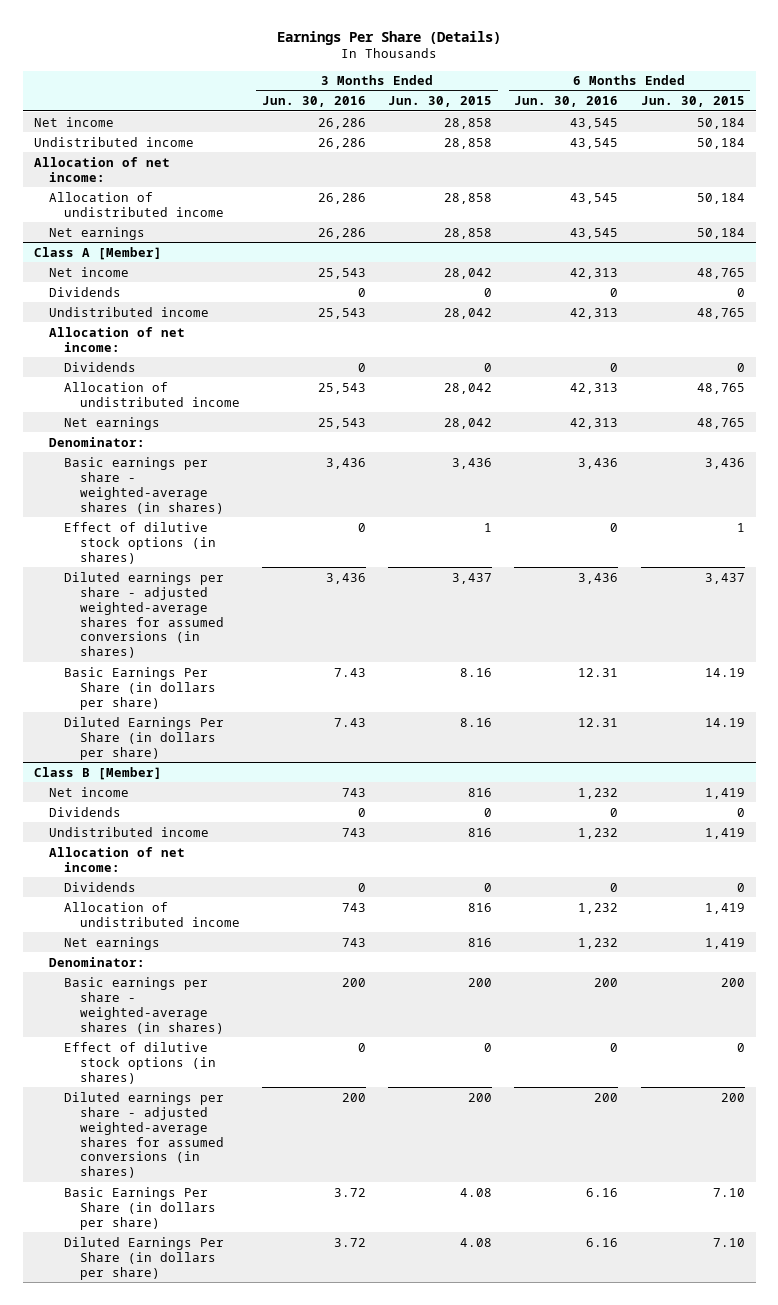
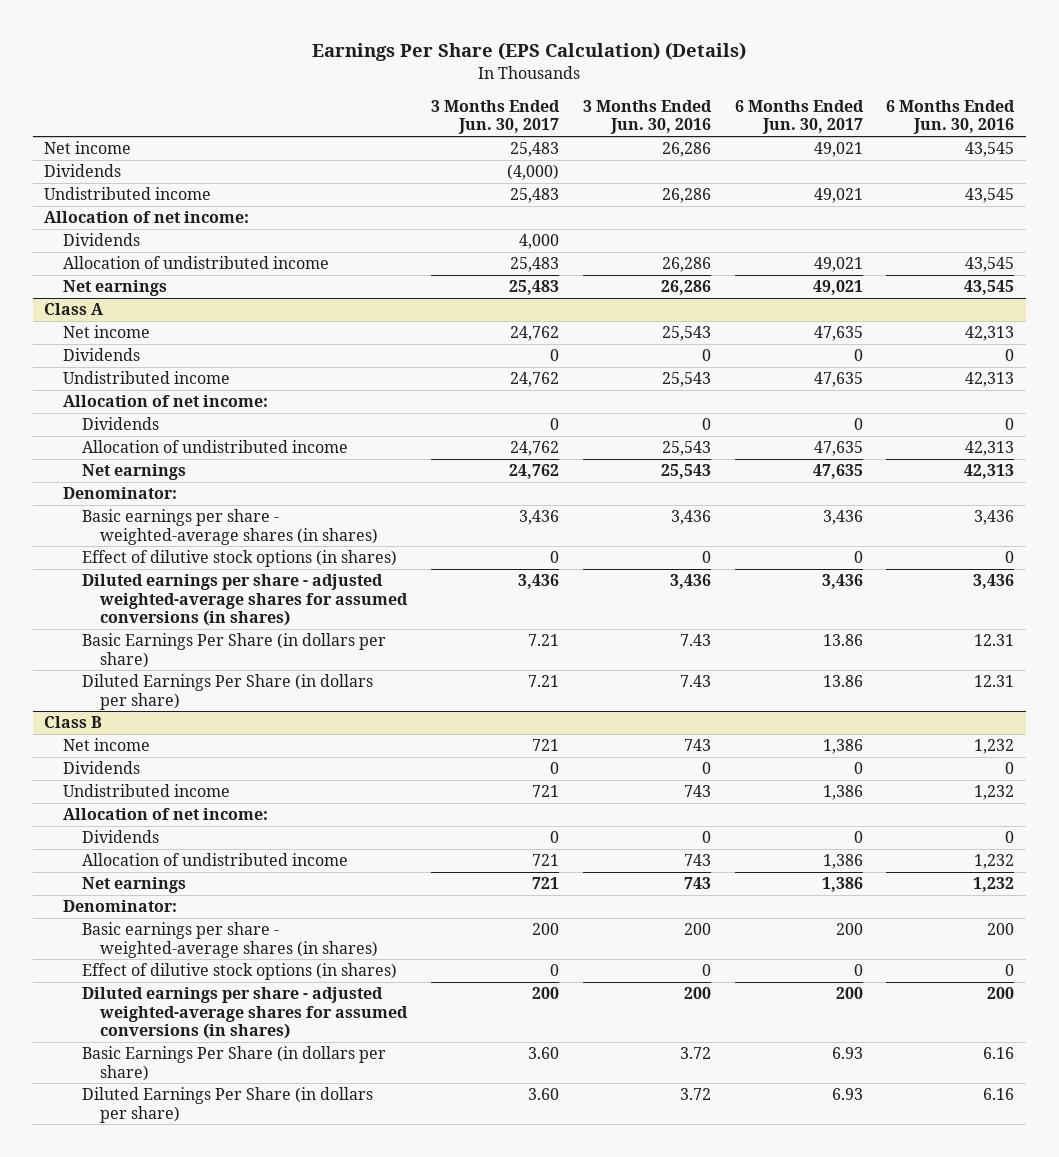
[277,30,502,45] Earnings Per Share (Details) -> [312,42,747,62] Earnings Per Share (EPS Calculation) (Details)
[388,96,493,108] Jun. 30, 2015 -> none
[640,96,745,108] Jun. 30, 2015 -> none
none -> [431,99,561,135] 3 Months Ended Jun. 30, 2017
none -> [734,99,864,135] 6 Months Ended Jun. 30, 2017
none -> [44,164,122,178] Dividends
none -> [63,233,141,247] Dividends
[33,246,162,260] Class A [Member] -> [44,303,105,316] Class A
[33,766,162,780] Class B [Member] -> [44,716,103,729] Class B

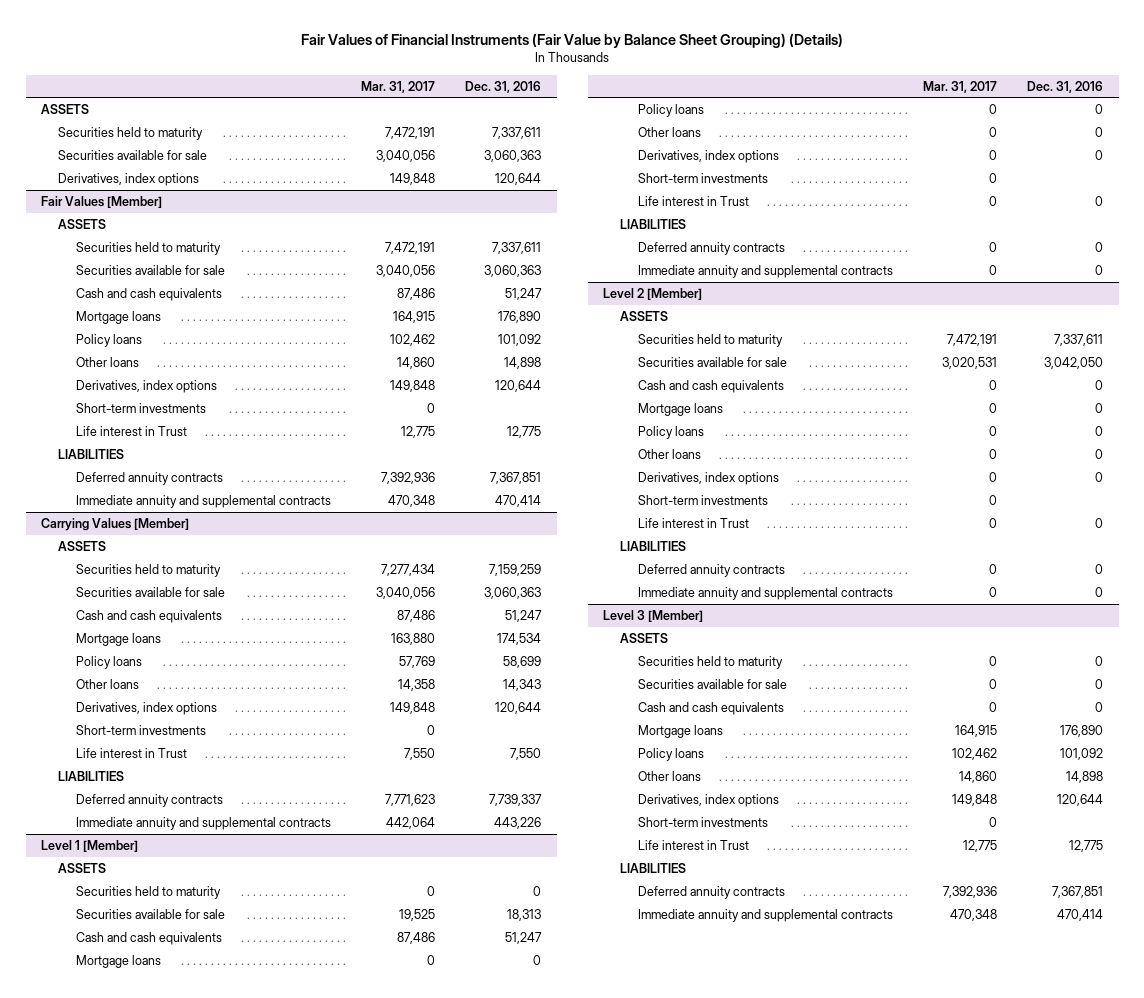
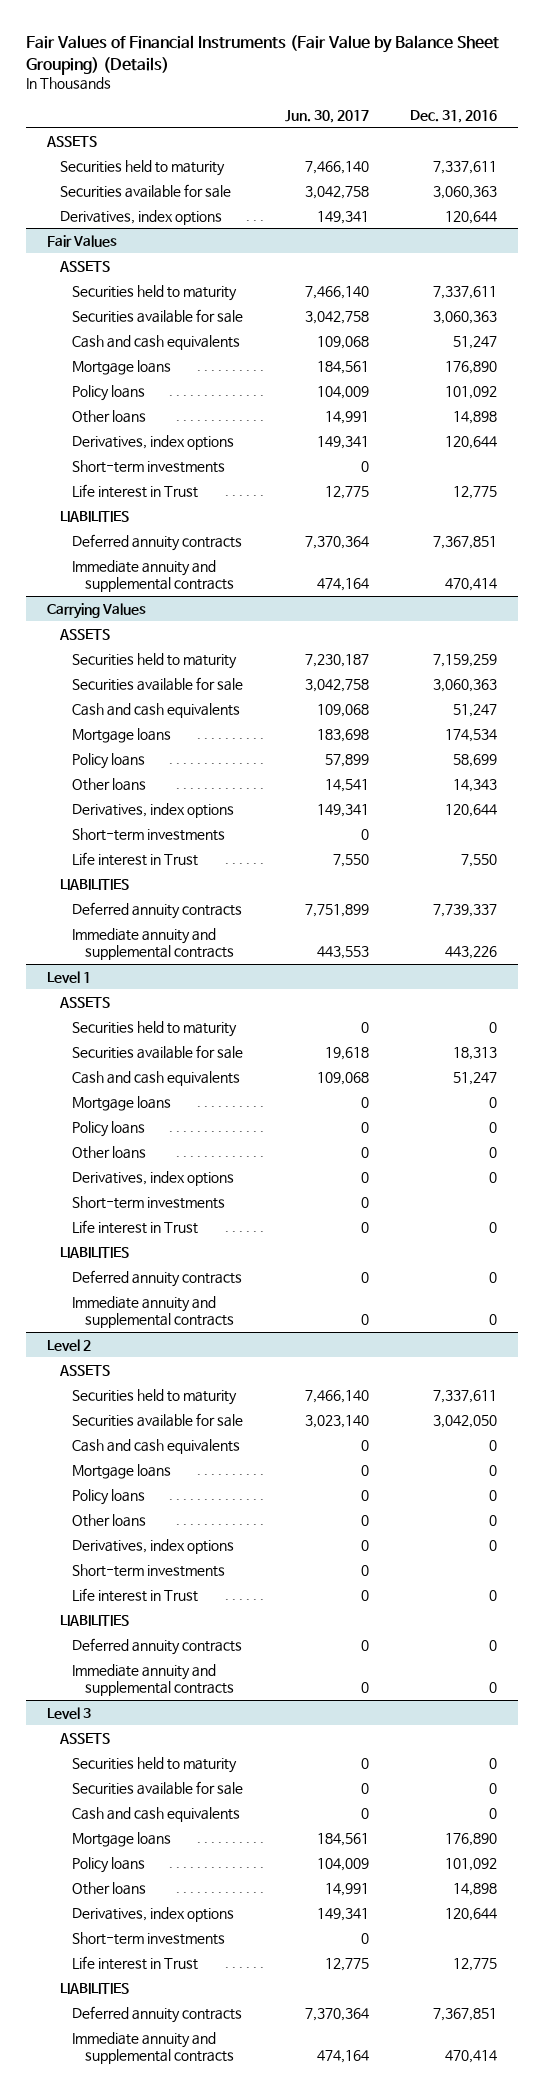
[361,80,436,93] Mar. 31, 2017 -> none
none -> [284,109,369,123] Jun. 30, 2017
[40,195,162,208] Fair Values [Member] -> [47,234,118,247] Fair Values
[40,517,189,531] Carrying Values [Member] -> [47,602,147,619] Carrying Values
[40,839,138,852] Level 1 [Member] -> [47,970,92,983] Level 1
[602,287,702,300] Level 2 [Member] -> [47,1338,92,1351] Level 2
[602,609,703,622] Level 3 [Member] -> [47,1706,92,1719] Level 3

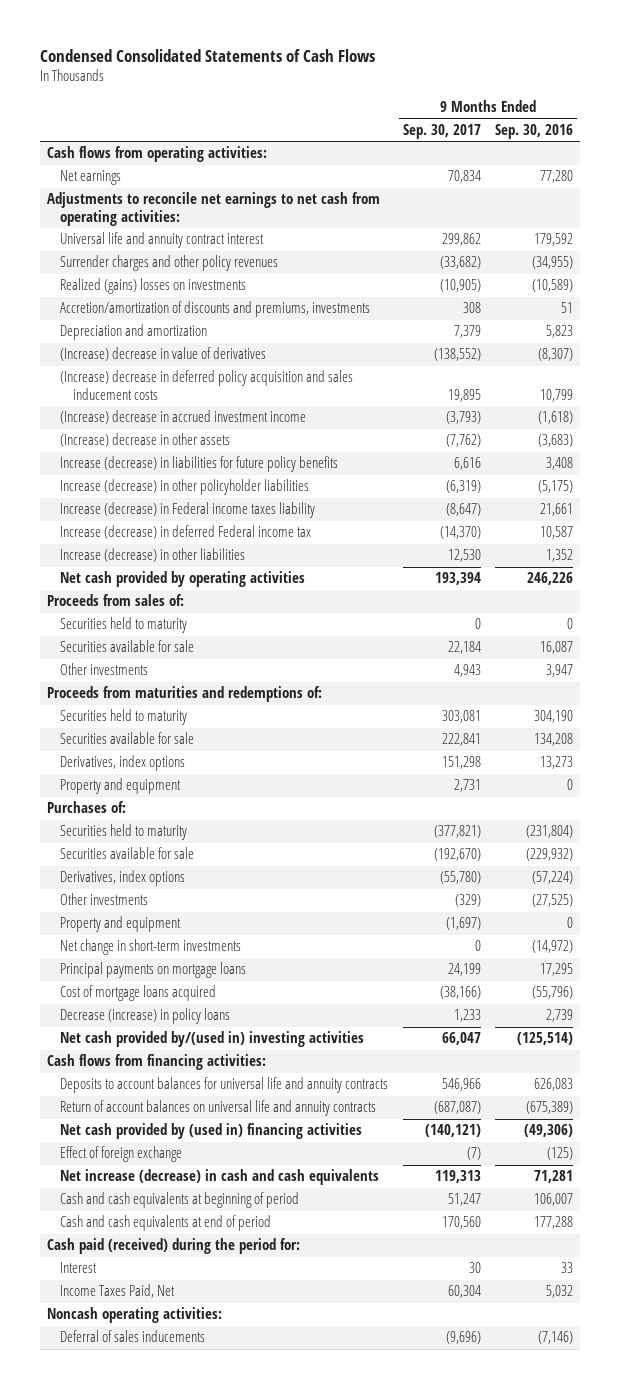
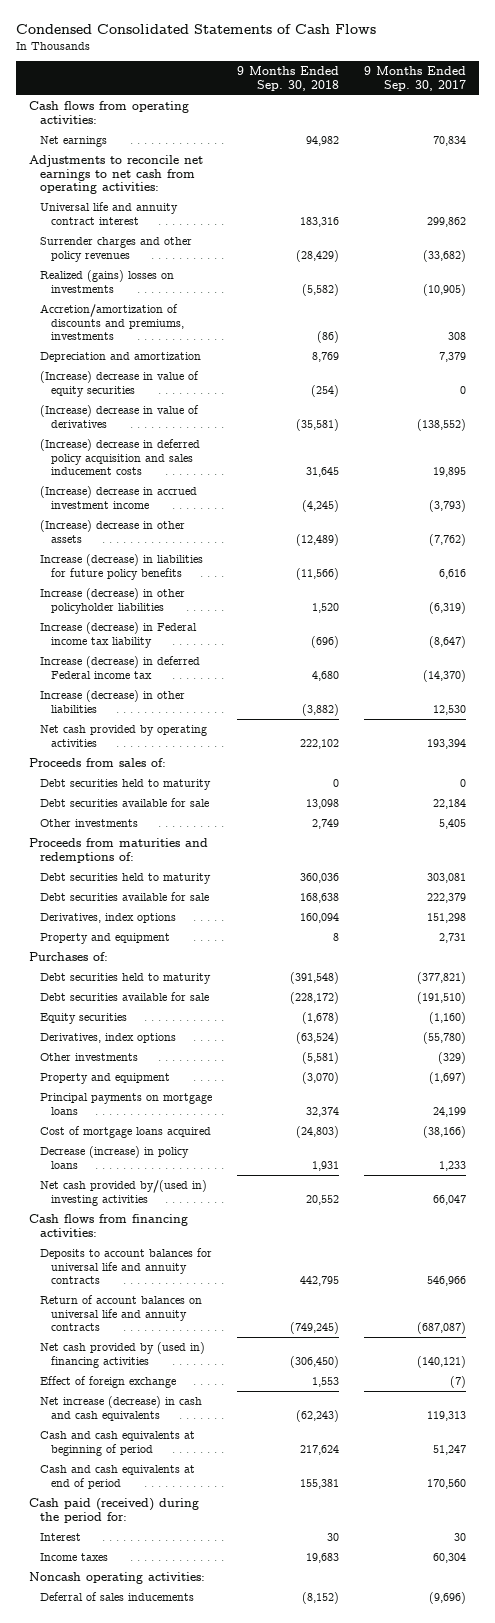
[495,123,574,139] Sep. 30, 2016 -> none
none -> [236,66,339,91] 9 Months Ended Sep. 30, 2018
none -> [39,371,199,397] (Increase) decrease in value of equity securities
[60,502,316,519] Increase (decrease) in Federal income taxes liability -> [39,622,197,648] Increase (decrease) in Federal income tax liability
[60,617,188,634] Securities held to maturity -> [39,779,211,791] Debt securities held to maturity
[60,640,195,653] Securities available for sale -> [39,798,209,808] Debt securities available for sale
[453,664,481,678] 4,943 -> [439,819,467,830] 5,405
[60,709,188,726] Securities held to maturity -> [39,873,211,885] Debt securities held to maturity
[60,732,195,745] Securities available for sale -> [39,892,209,902] Debt securities available for sale
[441,733,481,747] 222,841 -> [427,893,467,904] 222,379
[60,824,188,841] Securities held to maturity -> [39,973,211,985] Debt securities held to maturity
[60,847,195,860] Securities available for sale -> [39,992,209,1002] Debt securities available for sale
[433,848,481,862] (192,670) -> [417,992,467,1005] (191,510)
none -> [39,1013,127,1025] Equity securities
[60,939,242,956] Net change in short-term investments -> none
[60,1284,176,1299] Income Taxes Paid, Net -> [39,1553,108,1562] Income taxes

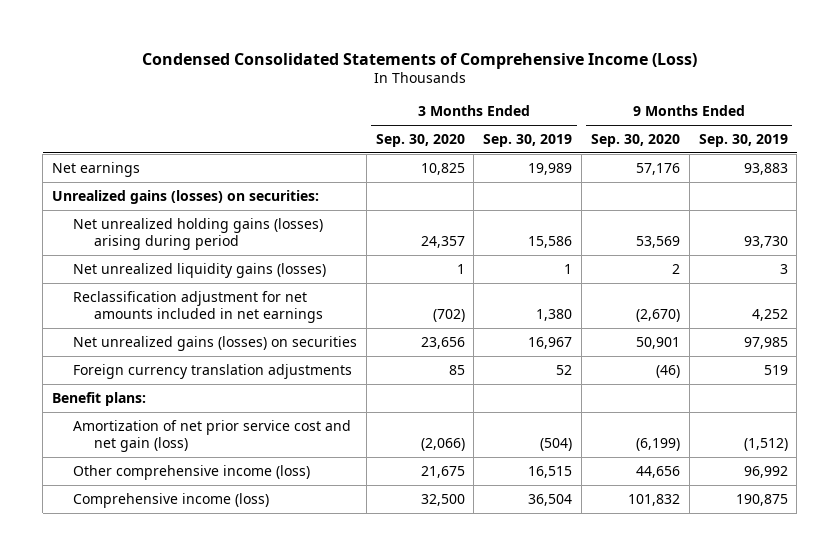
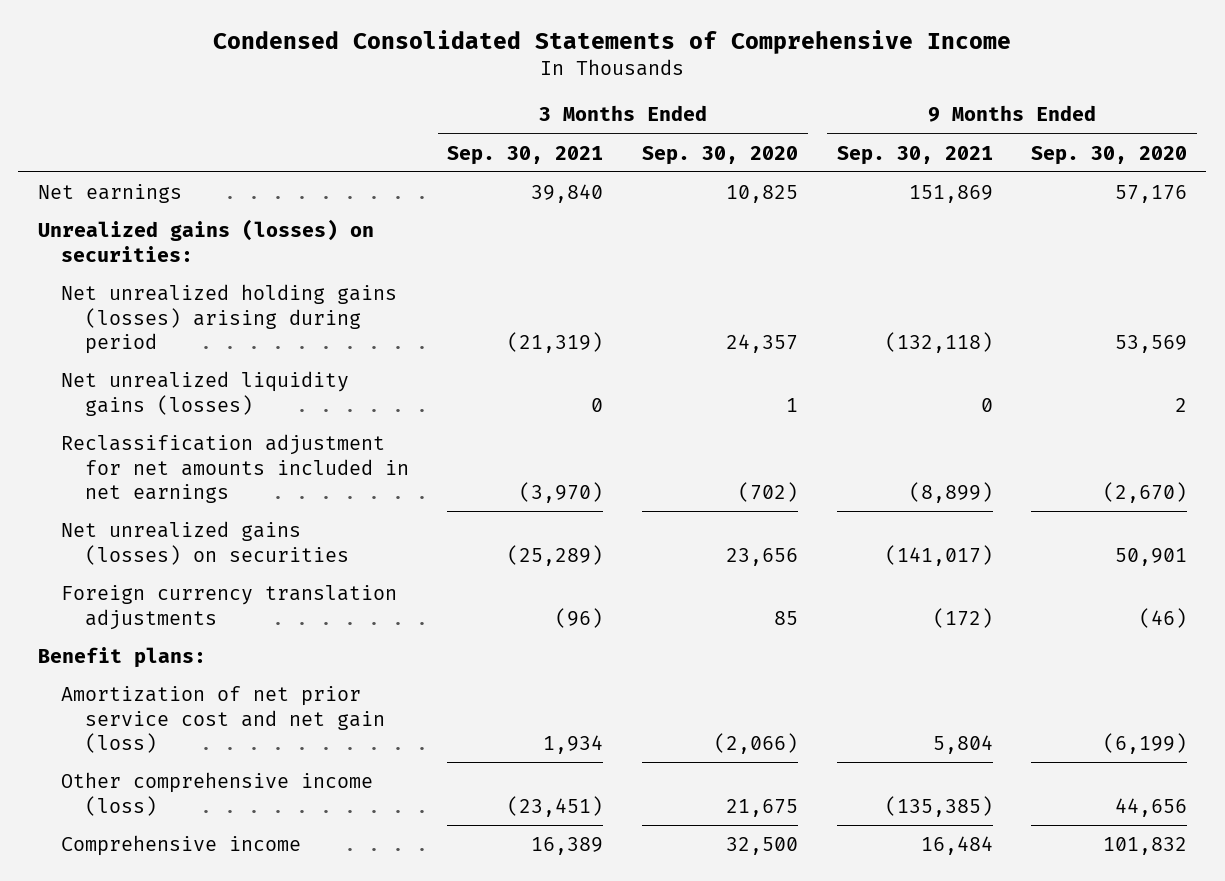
[141,52,697,69] Condensed Consolidated Statements of Comprehensive Income (Loss) -> [213,29,1012,54] Condensed Consolidated Statements of Comprehensive Income
[483,133,573,147] Sep. 30, 2019 -> none
[698,133,788,147] Sep. 30, 2019 -> none
none -> [447,145,604,165] Sep. 30, 2021
none -> [836,145,993,165] Sep. 30, 2021
[72,492,269,508] Comprehensive income (loss) -> [61,835,302,857] Comprehensive income

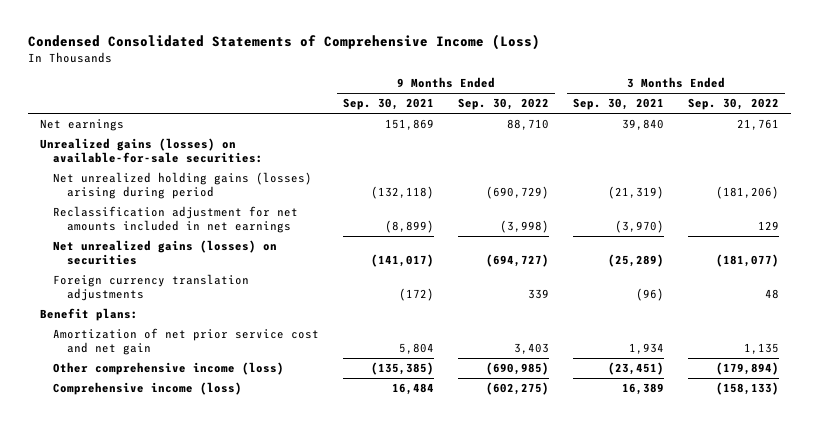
[213,29,1012,54] Condensed Consolidated Statements of Comprehensive Income -> [27,33,540,50] Condensed Consolidated Statements of Comprehensive Income (Loss)
[641,145,798,165] Sep. 30, 2020 -> none
[1031,145,1188,165] Sep. 30, 2020 -> none
none -> [458,98,550,111] Sep. 30, 2022
none -> [687,98,779,111] Sep. 30, 2022
[37,219,374,262] Unrealized gains (losses) on securities: -> [39,138,264,164] Unrealized gains (losses) on available-for-sale securities:
[61,371,350,416] Net unrealized liquidity gains (losses) -> none
[61,686,385,754] Amortization of net prior service cost and net gain (loss) -> [53,328,320,356] Amortization of net prior service cost and net gain
[61,835,302,857] Comprehensive income -> [53,382,243,396] Comprehensive income (loss)

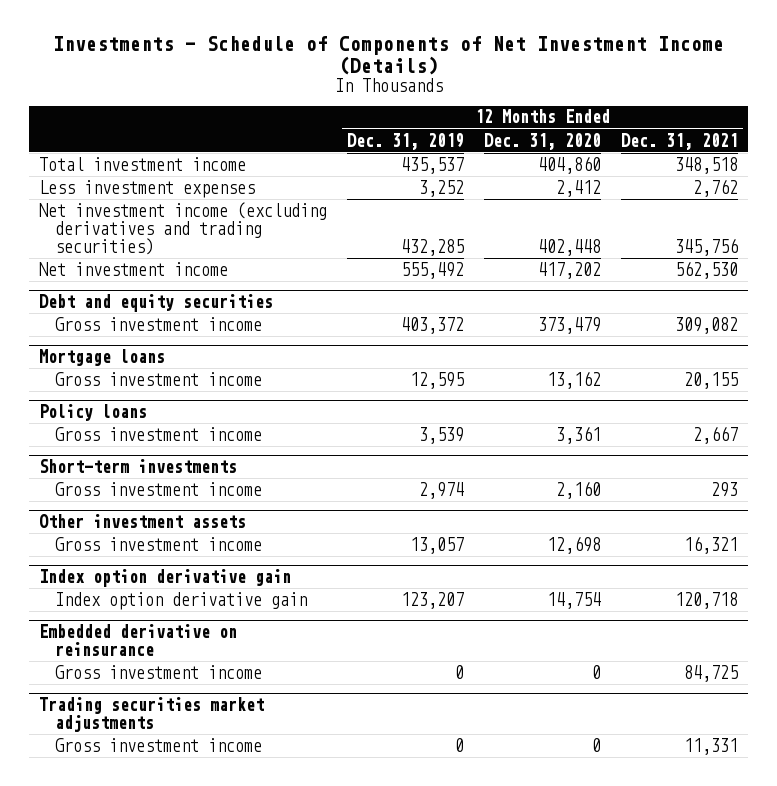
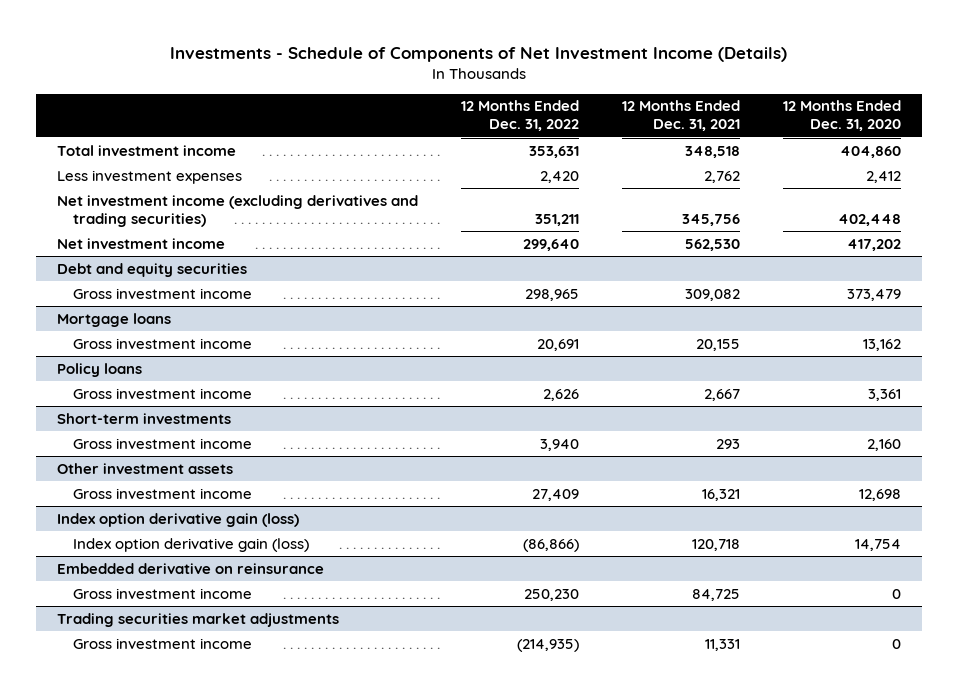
[347,132,465,150] Dec. 31, 2019 -> none
none -> [461,100,580,132] 12 Months Ended Dec. 31, 2022
[39,568,292,587] Index option derivative gain -> [57,512,300,527] Index option derivative gain (loss)
[54,591,307,610] Index option derivative gain -> [72,537,309,552] Index option derivative gain (loss)

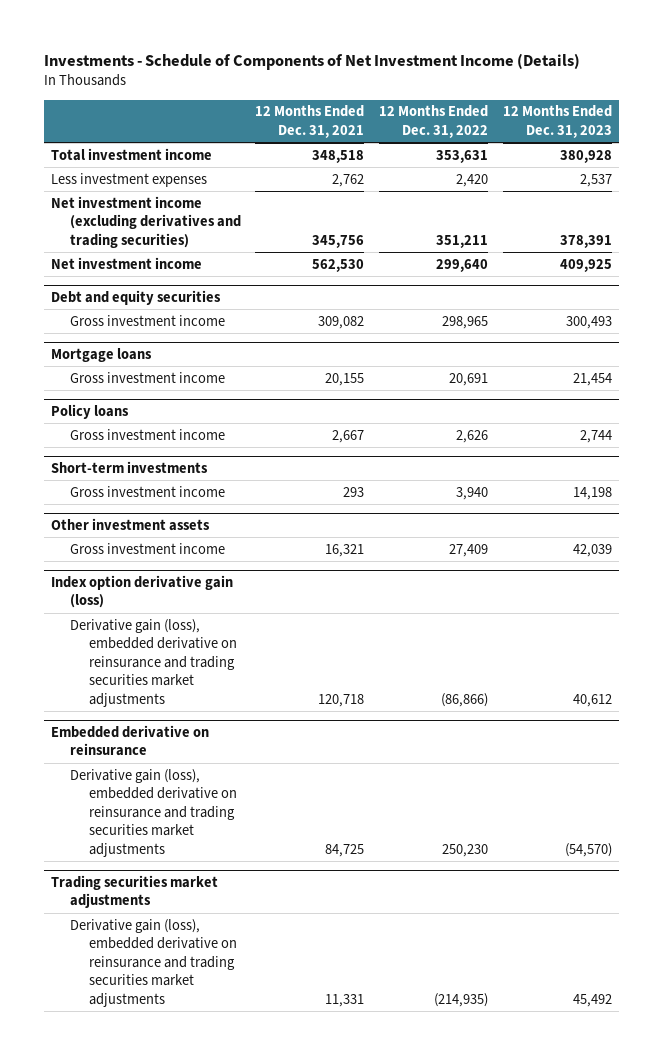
[782,100,901,132] 12 Months Ended Dec. 31, 2020 -> none
none -> [502,105,612,138] 12 Months Ended Dec. 31, 2023
[72,537,309,552] Index option derivative gain (loss) -> [69,618,237,707] Derivative gain (loss), embedded derivative on reinsurance and trading securities market adjustments
[72,587,252,599] Gross investment income -> [69,768,237,857] Derivative gain (loss), embedded derivative on reinsurance and trading securities market adjustments
[72,637,252,649] Gross investment income -> [69,918,237,1007] Derivative gain (loss), embedded derivative on reinsurance and trading securities market adjustments

